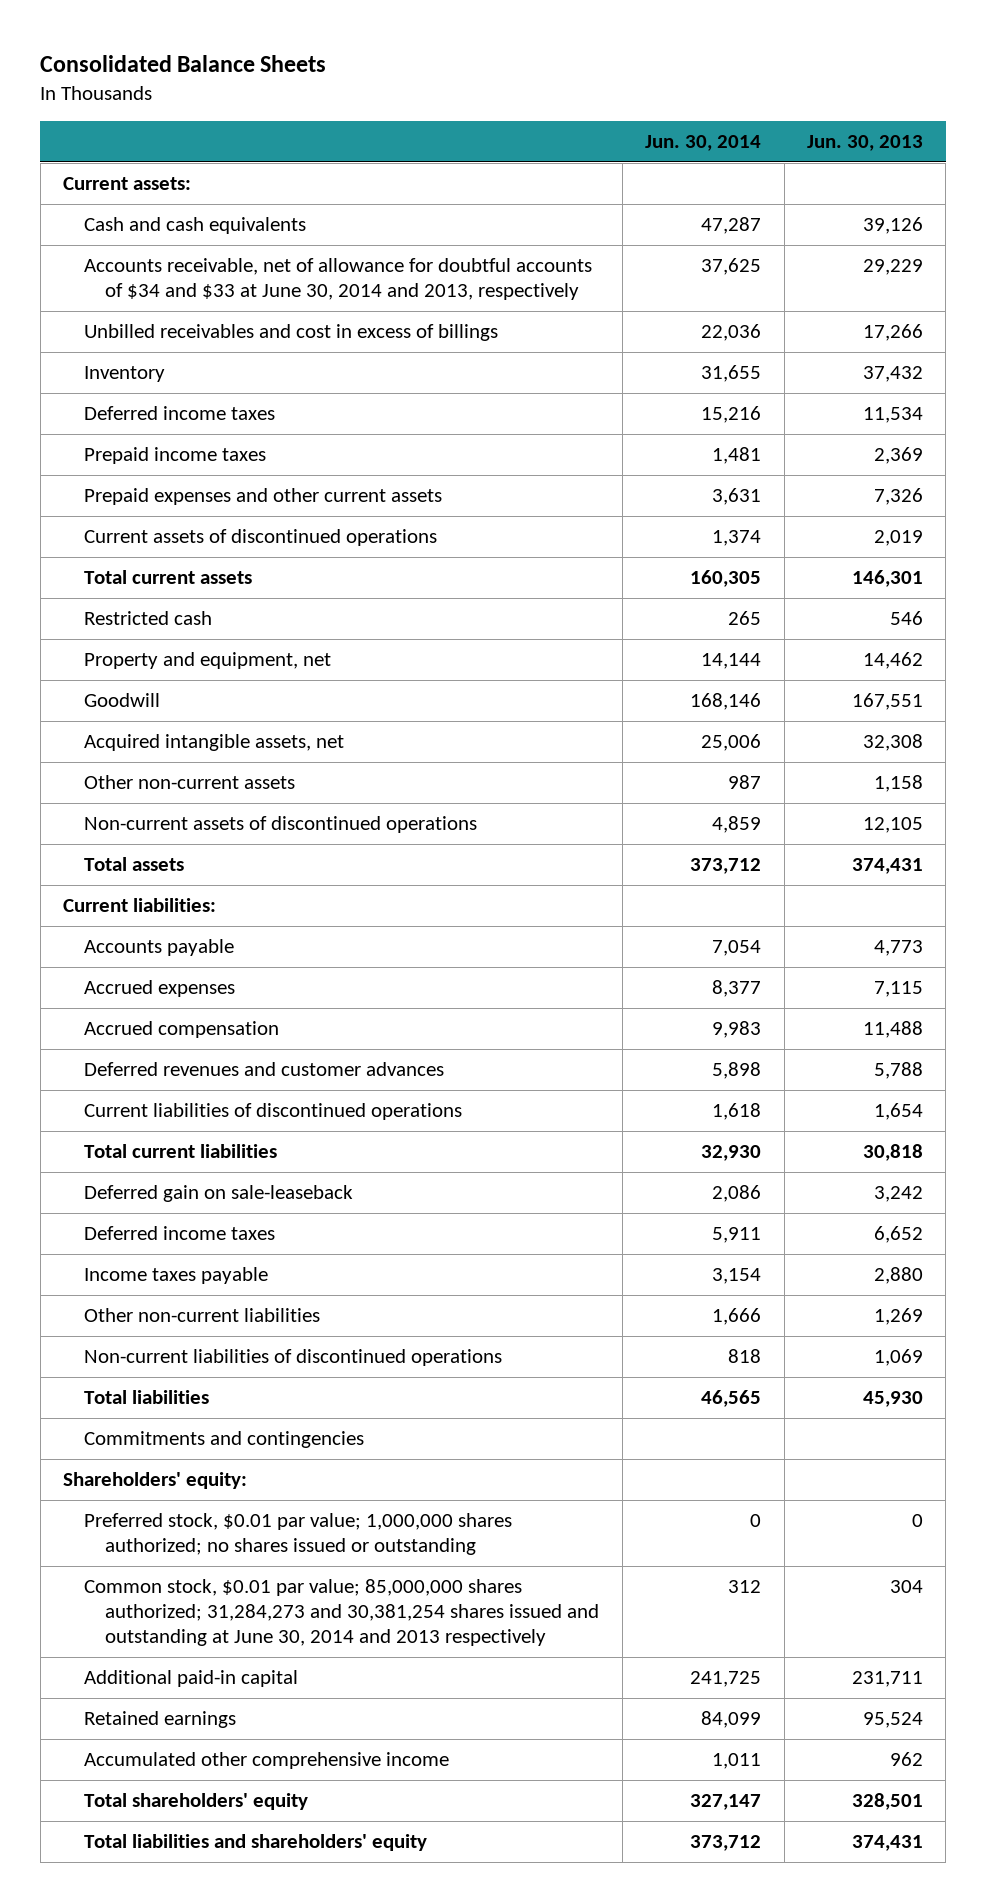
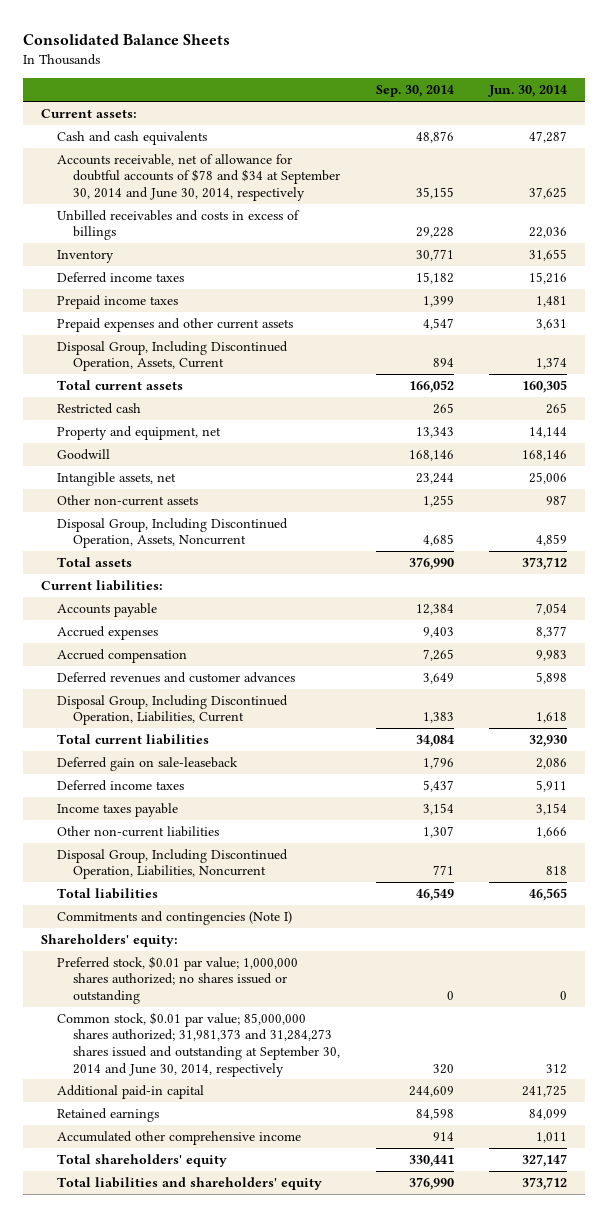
[806,134,923,151] Jun. 30, 2013 -> none
none -> [375,85,454,98] Sep. 30, 2014
[84,258,593,301] Accounts receivable, net of allowance for doubtful accounts of $34 and $33 at June 30, 2014 and 2013, respectively -> [57,153,340,202] Accounts receivable, net of allowance for doubtful accounts of $78 and $34 at September 30, 2014 and June 30, 2014, respectively
[84,324,499,342] Unbilled receivables and cost in excess of billings -> [57,209,301,241] Unbilled receivables and costs in excess of billings
[84,529,438,547] Current assets of discontinued operations -> [57,340,289,372] Disposal Group, Including Discontinued Operation, Assets, Current
[84,734,345,752] Acquired intangible assets, net -> [57,471,177,486] Intangible assets, net
[84,816,478,834] Non-current assets of discontinued operations -> [57,517,289,549] Disposal Group, Including Discontinued Operation, Assets, Noncurrent
[84,1103,463,1121] Current liabilities of discontinued operations -> [57,694,289,726] Disposal Group, Including Discontinued Operation, Liabilities, Current
[84,1349,503,1367] Non-current liabilities of discontinued operations -> [57,848,289,880] Disposal Group, Including Discontinued Operation, Liabilities, Noncurrent
[84,1431,365,1449] Commitments and contingencies -> [57,910,293,925] Commitments and contingencies (Note I)
[84,1579,600,1647] Common stock, $0.01 par value; 85,000,000 shares authorized; 31,284,273 and 30,381,254 shares issued and outstanding at June 30, 2014 and 2013 respectively -> [57,1011,340,1077] Common stock, $0.01 par value; 85,000,000 shares authorized; 31,981,373 and 31,284,273 shares issued and outstanding at September 30, 2014 and June 30, 2014, respectively

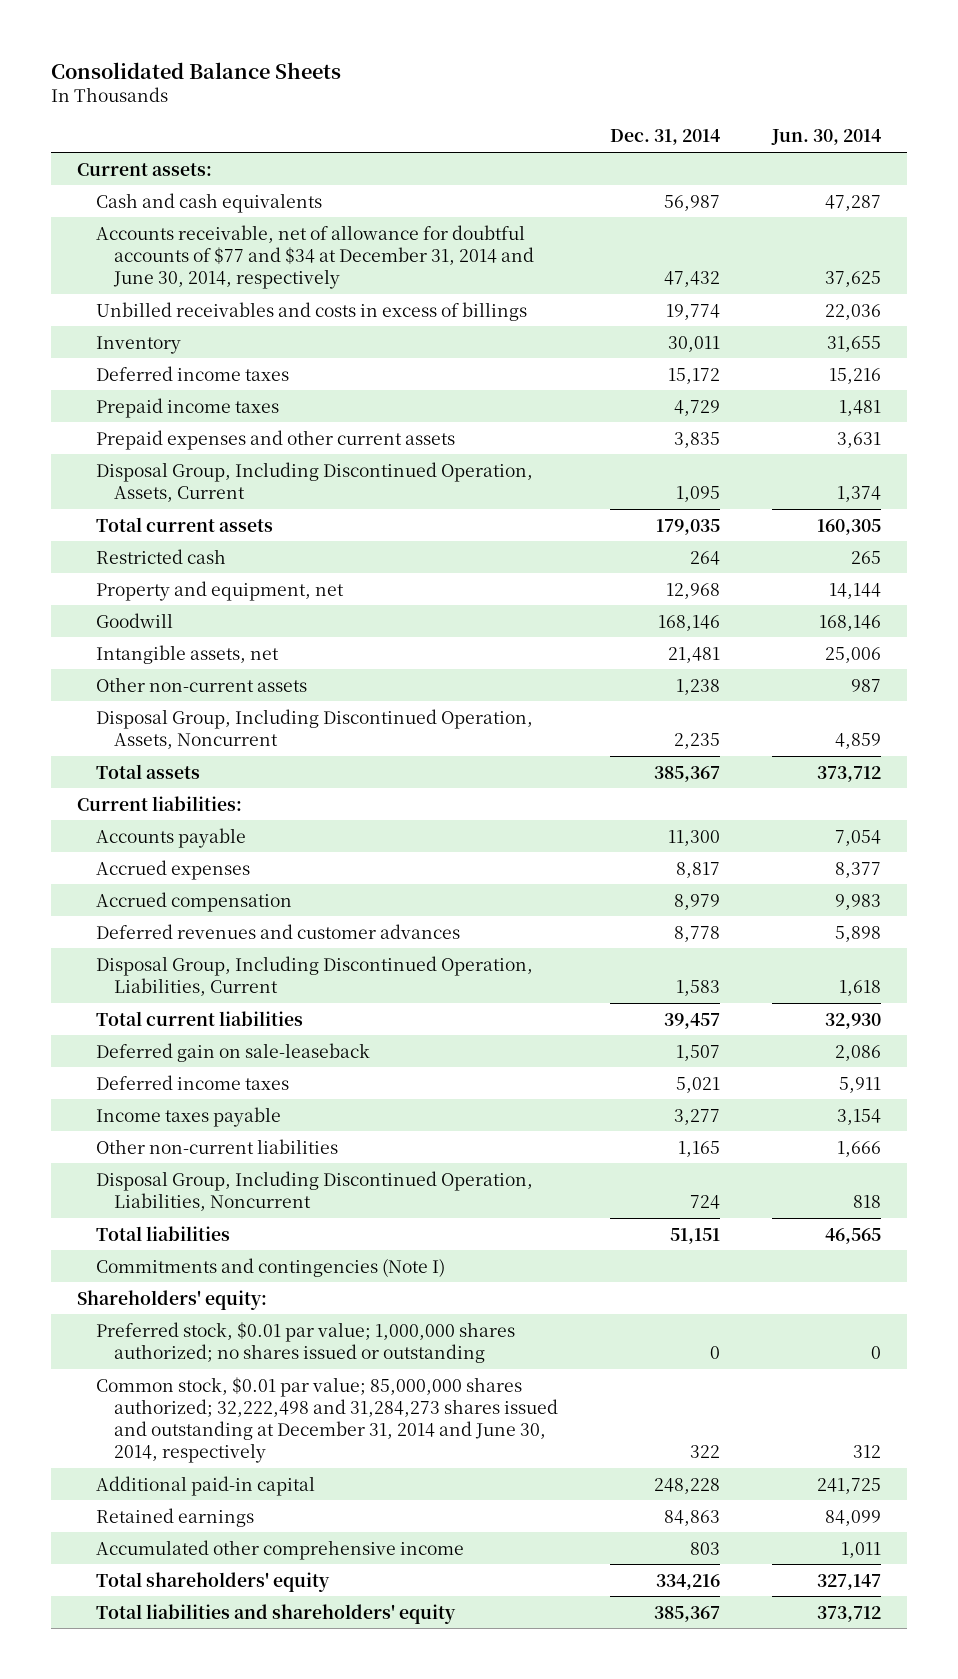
[375,85,454,98] Sep. 30, 2014 -> none
none -> [610,129,721,146] Dec. 31, 2014
[57,153,340,202] Accounts receivable, net of allowance for doubtful accounts of $78 and $34 at September 30, 2014 and June 30, 2014, respectively -> [95,224,535,289] Accounts receivable, net of allowance for doubtful accounts of $77 and $34 at December 31, 2014 and June 30, 2014, respectively
[57,1011,340,1077] Common stock, $0.01 par value; 85,000,000 shares authorized; 31,981,373 and 31,284,273 shares issued and outstanding at September 30, 2014 and June 30, 2014, respectively -> [95,1376,559,1464] Common stock, $0.01 par value; 85,000,000 shares authorized; 32,222,498 and 31,284,273 shares issued and outstanding at December 31, 2014 and June 30, 2014, respectively

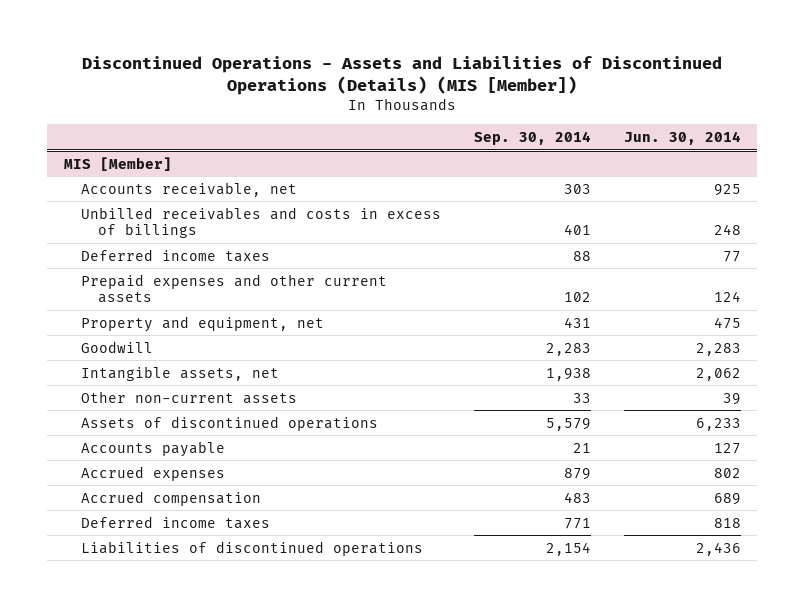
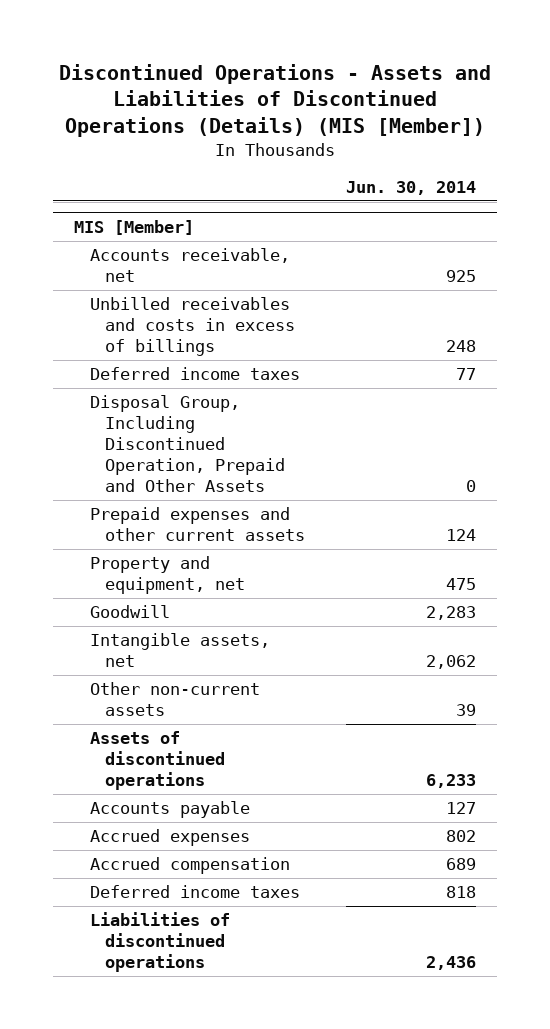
[473,130,591,145] Sep. 30, 2014 -> none
none -> [89,395,286,493] Disposal Group, Including Discontinued Operation, Prepaid and Other Assets

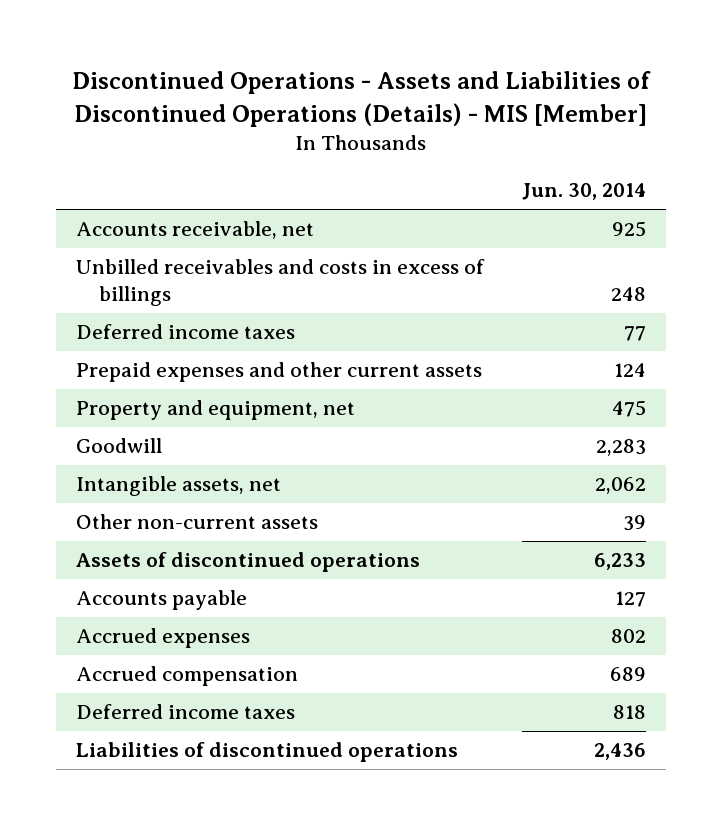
[59,63,492,137] Discontinued Operations - Assets and Liabilities of Discontinued Operations (Details) (MIS [Member]) -> [71,70,651,127] Discontinued Operations - Assets and Liabilities of Discontinued Operations (Details) - MIS [Member]
[73,219,194,235] MIS [Member] -> none
[89,395,286,493] Disposal Group, Including Discontinued Operation, Prepaid and Other Assets -> none

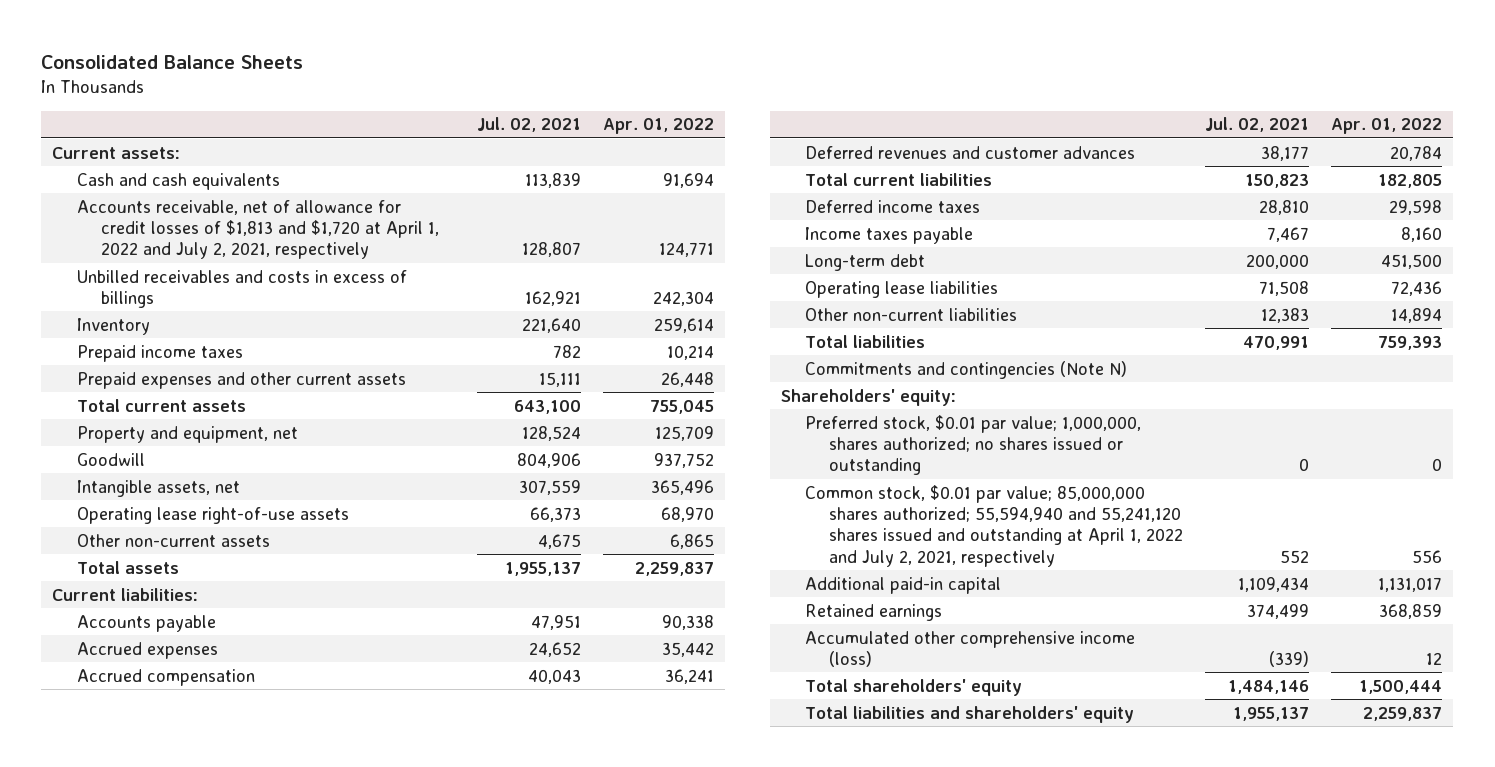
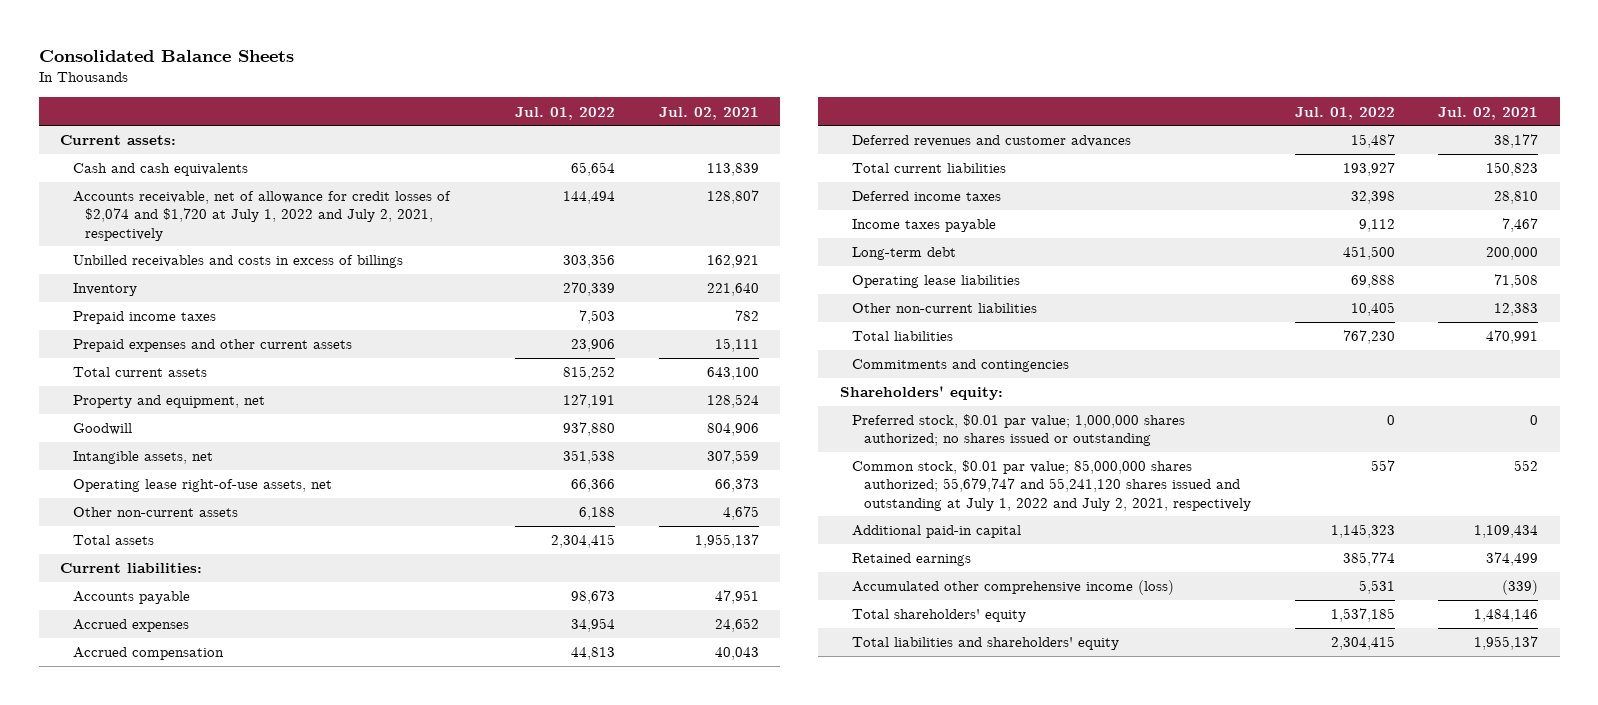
[602,118,714,135] Apr. 01, 2022 -> none
none -> [515,106,616,120] Jul. 01, 2022
[76,199,439,260] Accounts receivable, net of allowance for credit losses of $1,813 and $1,720 at April 1, 2022 and July 2, 2021, respectively -> [72,191,451,241] Accounts receivable, net of allowance for credit losses of $2,074 and $1,720 at July 1, 2022 and July 2, 2021, respectively
[76,506,349,524] Operating lease right-of-use assets -> [72,479,332,493] Operating lease right-of-use assets, net
[804,360,1127,379] Commitments and contingencies (Note N) -> [852,359,1070,373] Commitments and contingencies
[804,414,1141,476] Preferred stock, $0.01 par value; 1,000,000, shares authorized; no shares issued or outstanding -> [852,414,1186,447] Preferred stock, $0.01 par value; 1,000,000 shares authorized; no shares issued or outstanding
[804,484,1184,567] Common stock, $0.01 par value; 85,000,000 shares authorized; 55,594,940 and 55,241,120 shares issued and outstanding at April 1, 2022 and July 2, 2021, respectively -> [852,460,1252,511] Common stock, $0.01 par value; 85,000,000 shares authorized; 55,679,747 and 55,241,120 shares issued and outstanding at July 1, 2022 and July 2, 2021, respectively

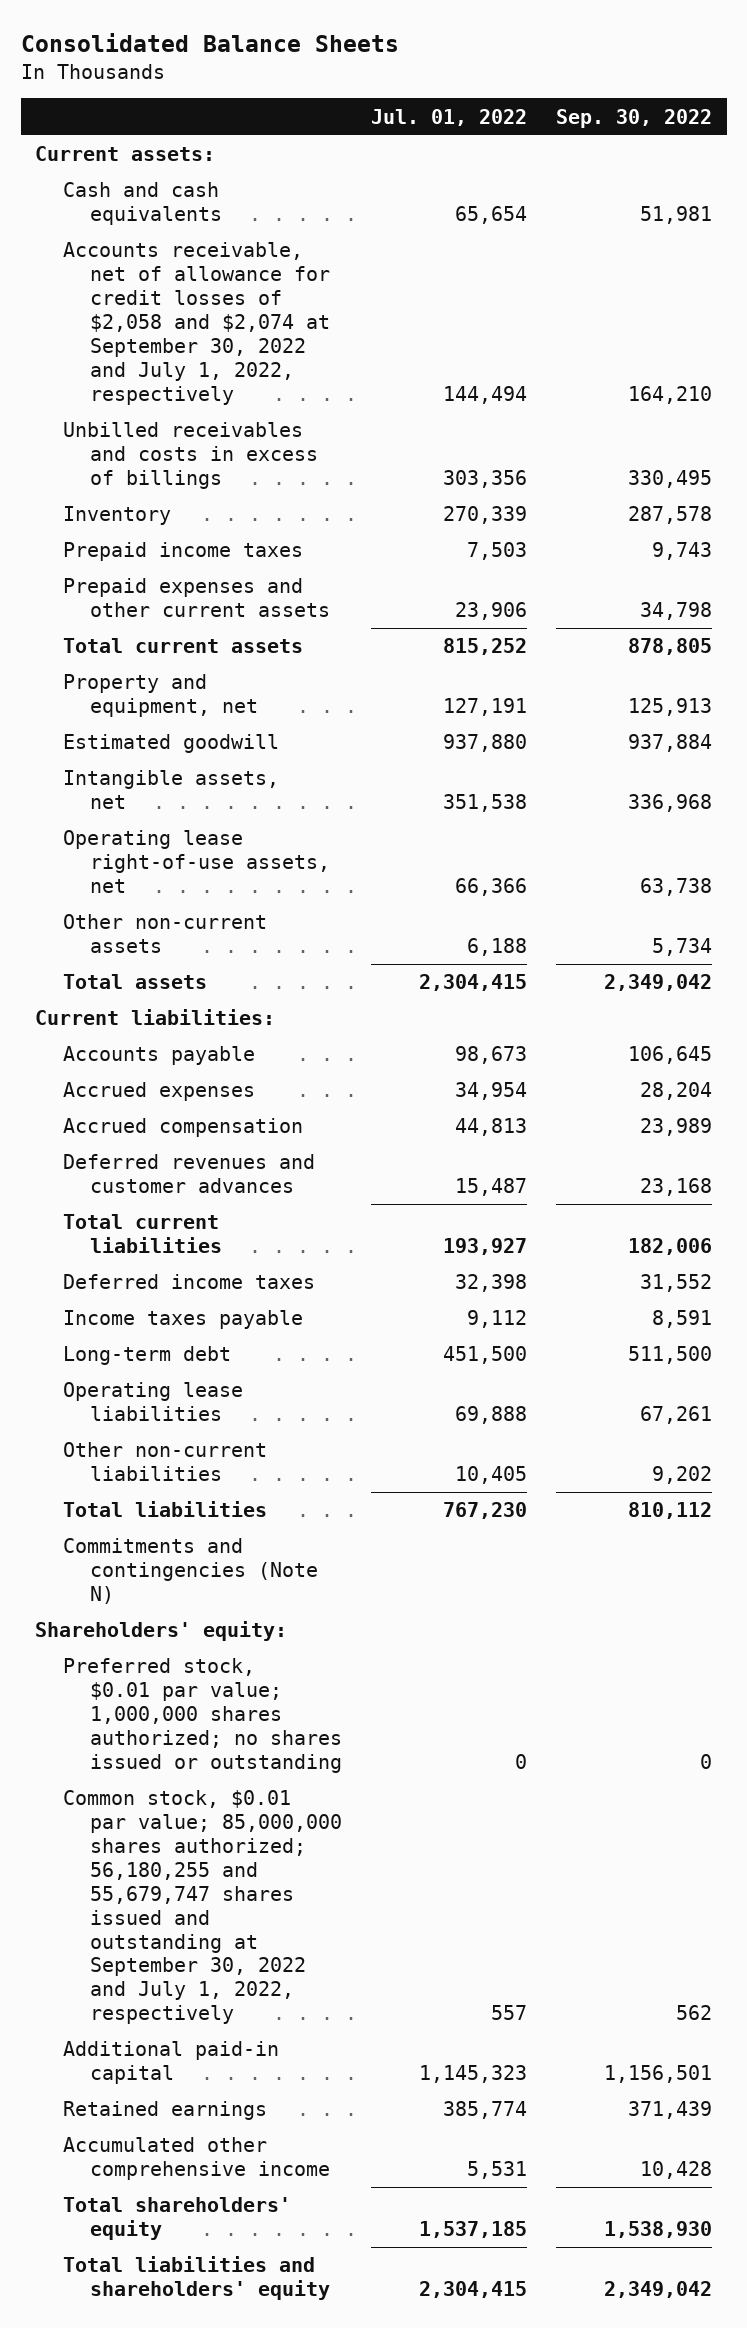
[658,106,759,120] Jul. 02, 2021 -> none
none -> [556,108,713,128] Sep. 30, 2022
[72,191,451,241] Accounts receivable, net of allowance for credit losses of $2,074 and $1,720 at July 1, 2022 and July 2, 2021, respectively -> [62,242,331,405] Accounts receivable, net of allowance for credit losses of $2,058 and $2,074 at September 30, 2022 and July 1, 2022, respectively
[72,423,132,436] Goodwill -> [62,734,279,754] Estimated goodwill
[852,359,1070,373] Commitments and contingencies -> [62,1538,319,1605] Commitments and contingencies (Note N)
[852,460,1252,511] Common stock, $0.01 par value; 85,000,000 shares authorized; 55,679,747 and 55,241,120 shares issued and outstanding at July 1, 2022 and July 2, 2021, respectively -> [62,1790,343,2025] Common stock, $0.01 par value; 85,000,000 shares authorized; 56,180,255 and 55,679,747 shares issued and outstanding at September 30, 2022 and July 1, 2022, respectively
[852,580,1175,596] Accumulated other comprehensive income (loss) -> [62,2137,331,2181] Accumulated other comprehensive income

